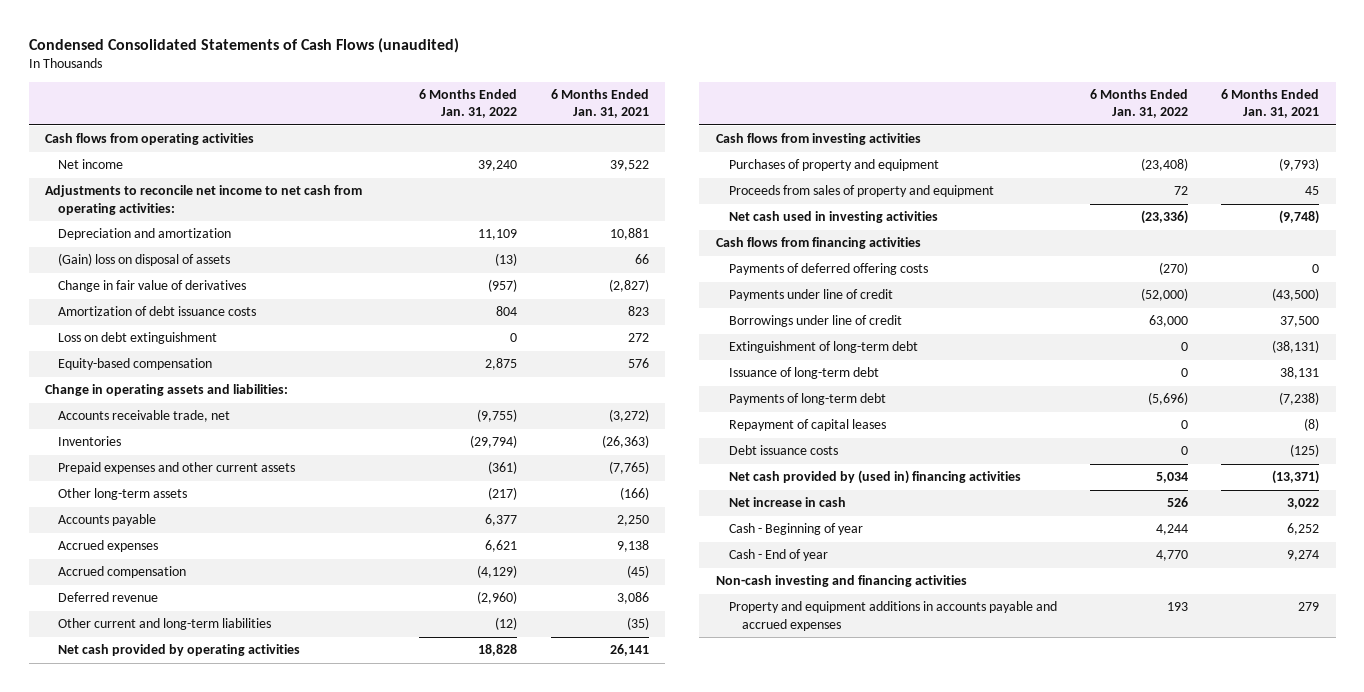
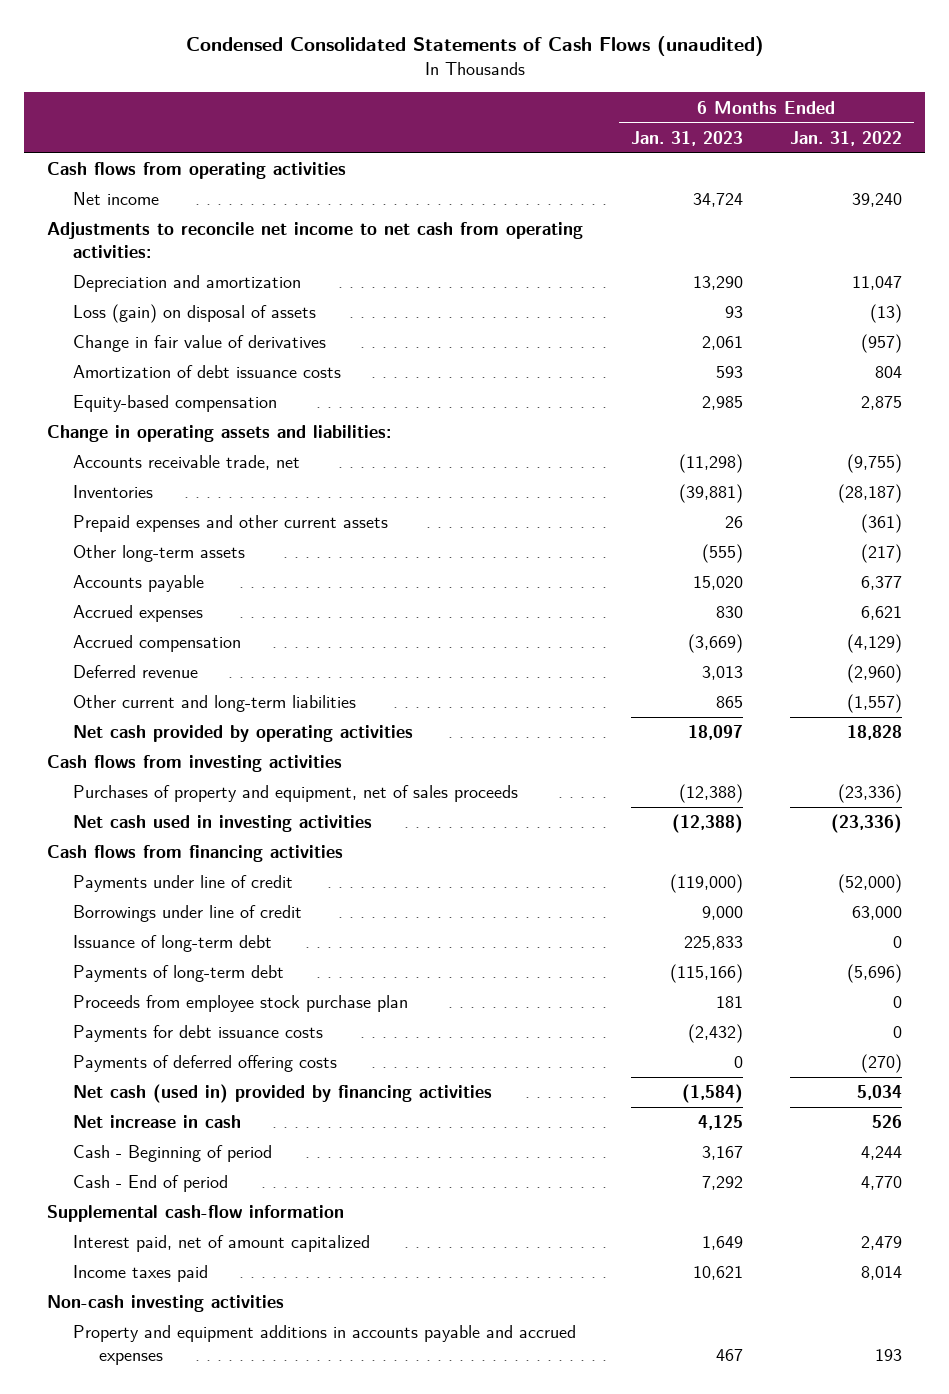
[550,88,649,119] 6 Months Ended Jan. 31, 2021 -> none
none -> [630,130,743,146] Jan. 31, 2023
[478,229,518,241] 11,109 -> [851,276,902,291] 11,047
[58,253,231,267] (Gain) loss on disposal of assets -> [73,304,317,324] Loss (gain) on disposal of assets
[58,332,218,345] Loss on debt extinguishment -> none
[470,435,518,449] (29,794) -> [837,484,902,504] (28,187)
[495,617,518,631] (12) -> [846,694,902,714] (1,557)
[728,185,994,198] Proceeds from sales of property and equipment -> none
[728,159,939,172] Purchases of property and equipment -> [73,785,519,803] Purchases of property and equipment, net of sales proceeds
[1140,158,1188,172] (23,408) -> [837,784,902,804] (23,336)
[728,341,918,354] Extinguishment of long-term debt -> none
[728,419,886,432] Repayment of capital leases -> none
none -> [73,995,409,1013] Proceeds from employee stock purchase plan
[728,445,838,456] Debt issuance costs -> [73,1025,324,1043] Payments for debt issuance costs
[728,263,928,276] Payments of deferred offering costs -> [73,1055,338,1073] Payments of deferred offering costs
[728,470,1021,485] Net cash provided by (used in) financing activities -> [73,1084,493,1104] Net cash (used in) provided by financing activities
[728,523,863,536] Cash - Beginning of year -> [73,1145,273,1163] Cash - Beginning of period
[728,549,828,562] Cash - End of year -> [73,1175,229,1193] Cash - End of period
none -> [47,1205,345,1223] Supplemental cash-flow information
none -> [73,1235,371,1253] Interest paid, net of amount capitalized
none -> [73,1265,209,1283] Income taxes paid
[715,575,967,588] Non-cash investing and financing activities -> [47,1295,285,1313] Non-cash investing activities

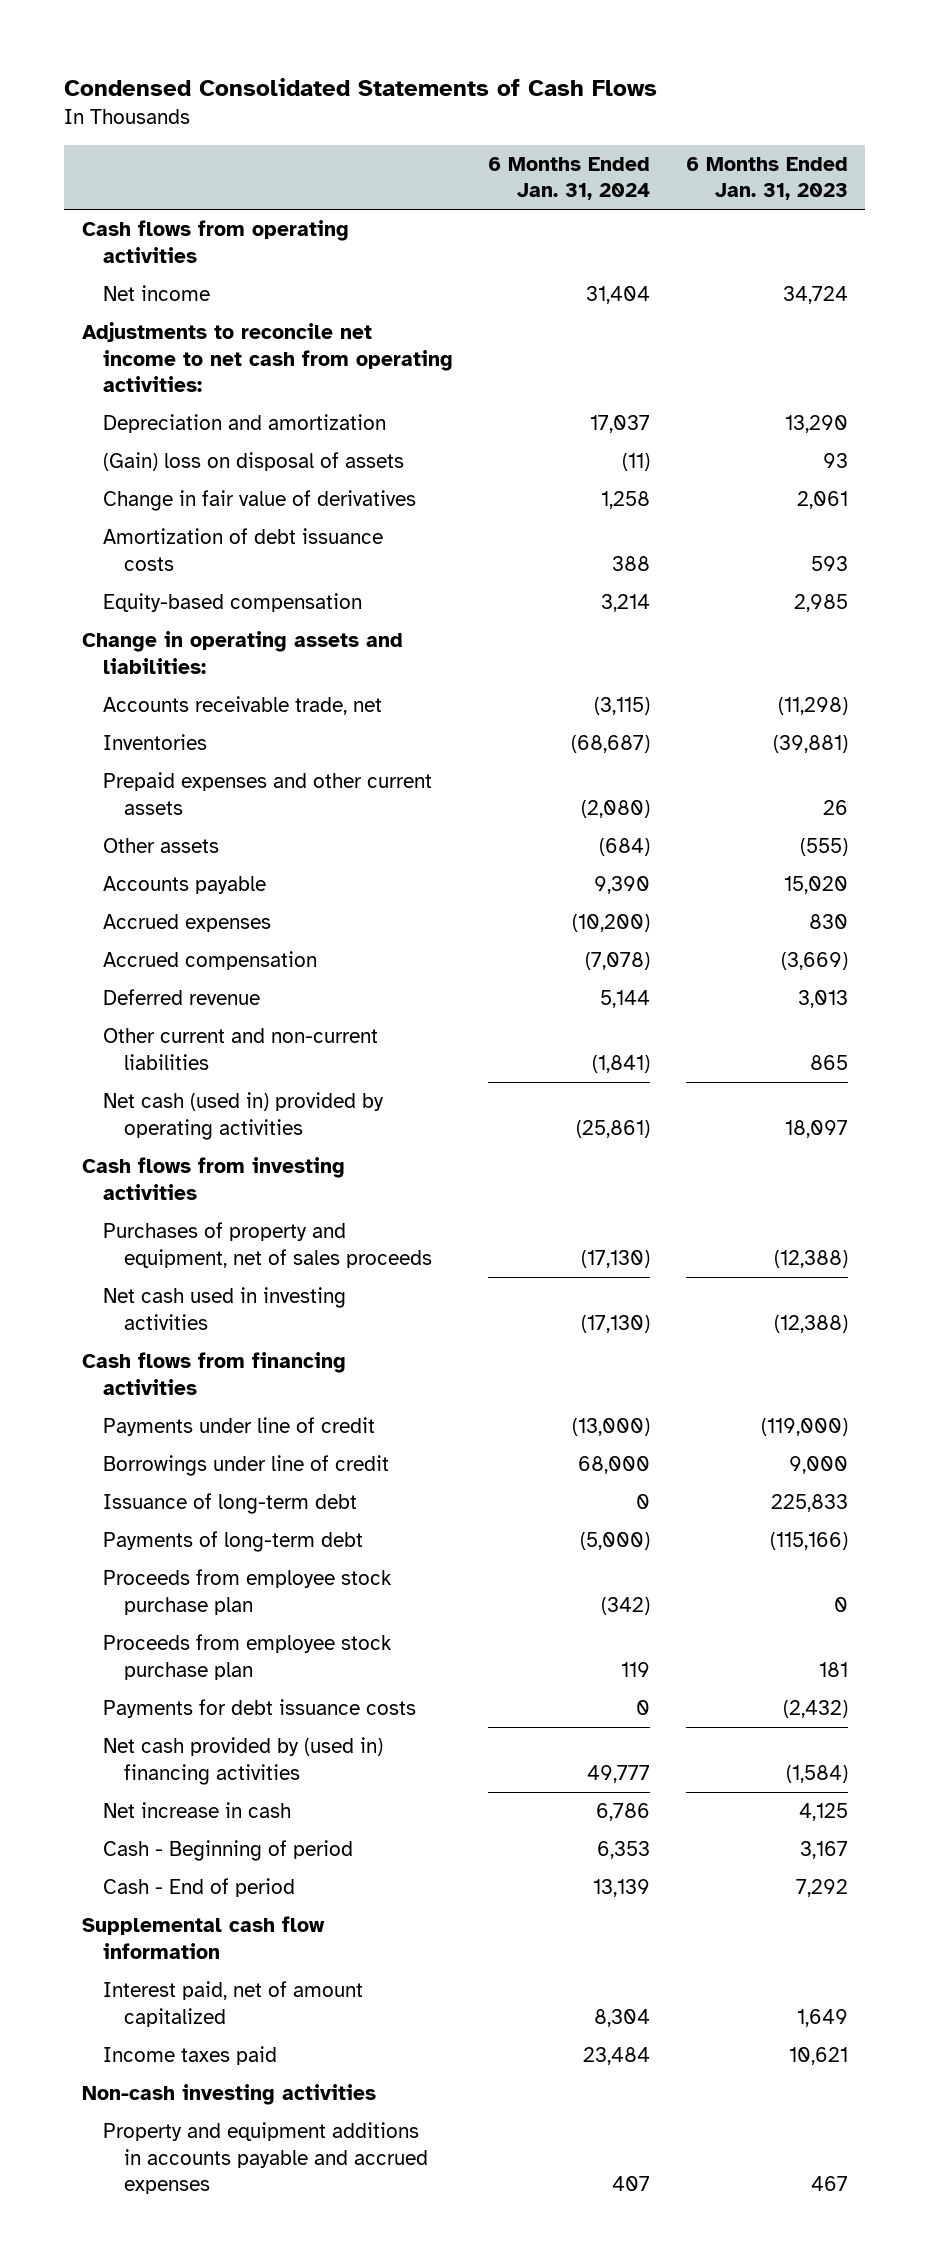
[185,36,764,57] Condensed Consolidated Statements of Cash Flows (unaudited) -> [64,78,658,97] Condensed Consolidated Statements of Cash Flows
[789,130,902,146] Jan. 31, 2022 -> none
none -> [488,156,651,201] 6 Months Ended Jan. 31, 2024
[73,304,317,324] Loss (gain) on disposal of assets -> [102,452,404,472] (Gain) loss on disposal of assets
[73,545,246,563] Other long-term assets -> [102,838,219,854] Other assets
[73,695,357,713] Other current and long-term liabilities -> [102,1028,378,1070] Other current and non-current liabilities
[73,725,414,743] Net cash provided by operating activities -> [102,1092,384,1140] Net cash (used in) provided by operating activities
none -> [102,1569,392,1615] Proceeds from employee stock purchase plan
[73,1055,338,1073] Payments of deferred offering costs -> none
[73,1084,493,1104] Net cash (used in) provided by financing activities -> [102,1737,383,1785] Net cash provided by (used in) financing activities
[47,1205,345,1223] Supplemental cash-flow information -> [81,1916,325,1959] Supplemental cash flow information

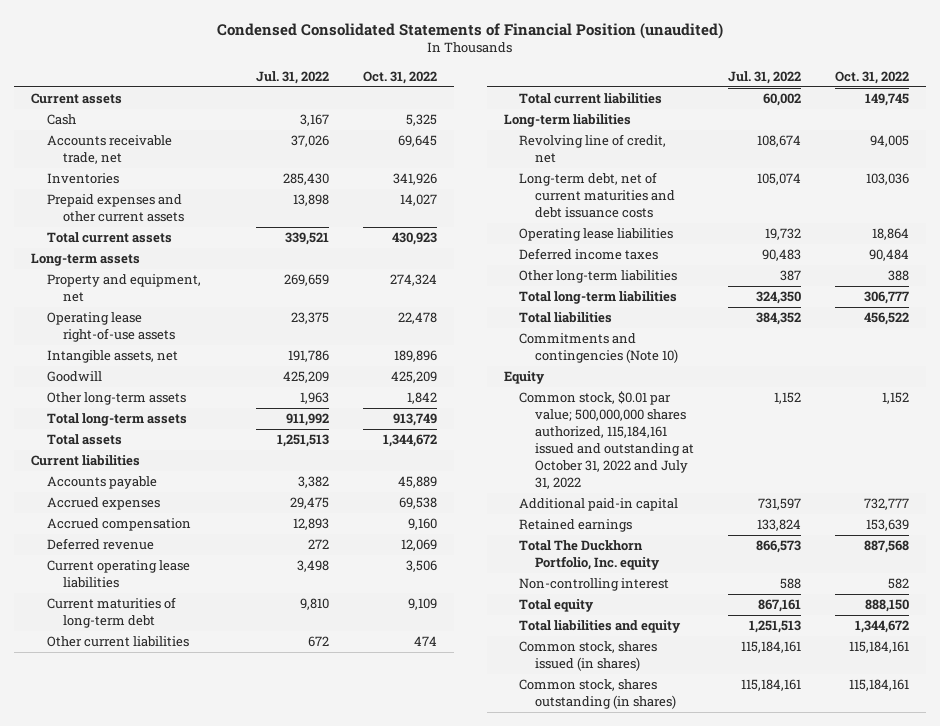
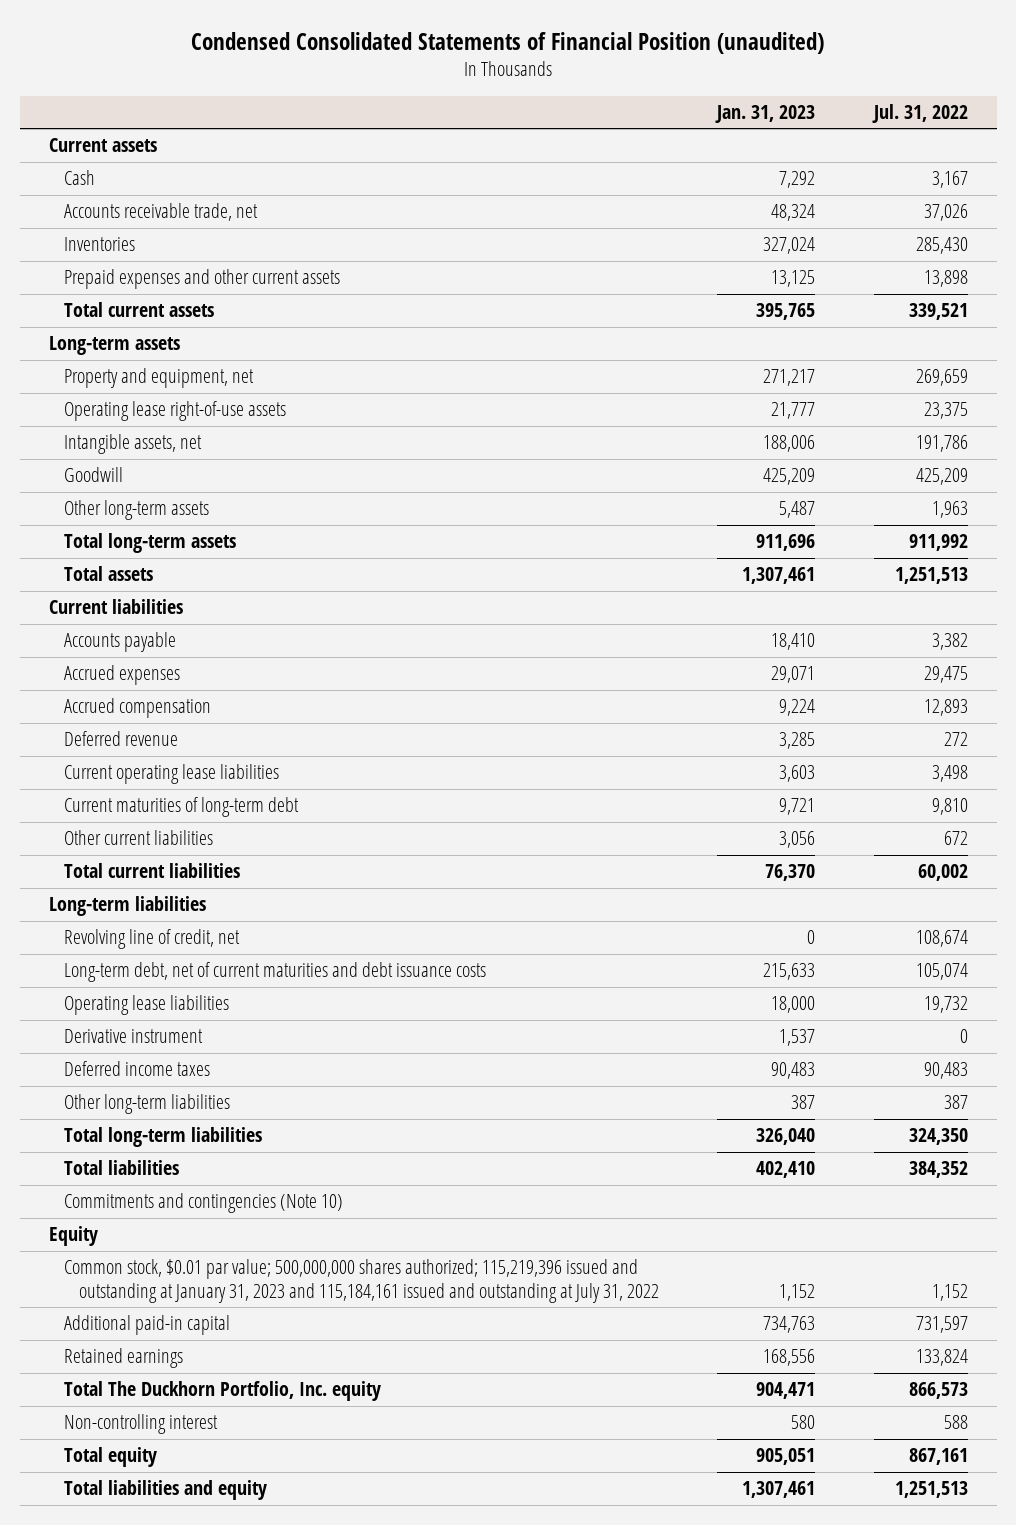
[362,70,437,84] Oct. 31, 2022 -> none
none -> [715,104,816,123] Jan. 31, 2023
none -> [64,1029,204,1044] Derivative instrument
[519,391,695,489] Common stock, $0.01 par value; 500,000,000 shares authorized, 115,184,161 issued and outstanding at October 31, 2022 and July 31, 2022 -> [64,1259,660,1303] Common stock, $0.01 par value; 500,000,000 shares authorized; 115,219,396 issued and outstanding at January 31, 2023 and 115,184,161 issued and outstanding at July 31, 2022
[519,641,658,672] Common stock, shares issued (in shares) -> none
[519,679,677,710] Common stock, shares outstanding (in shares) -> none

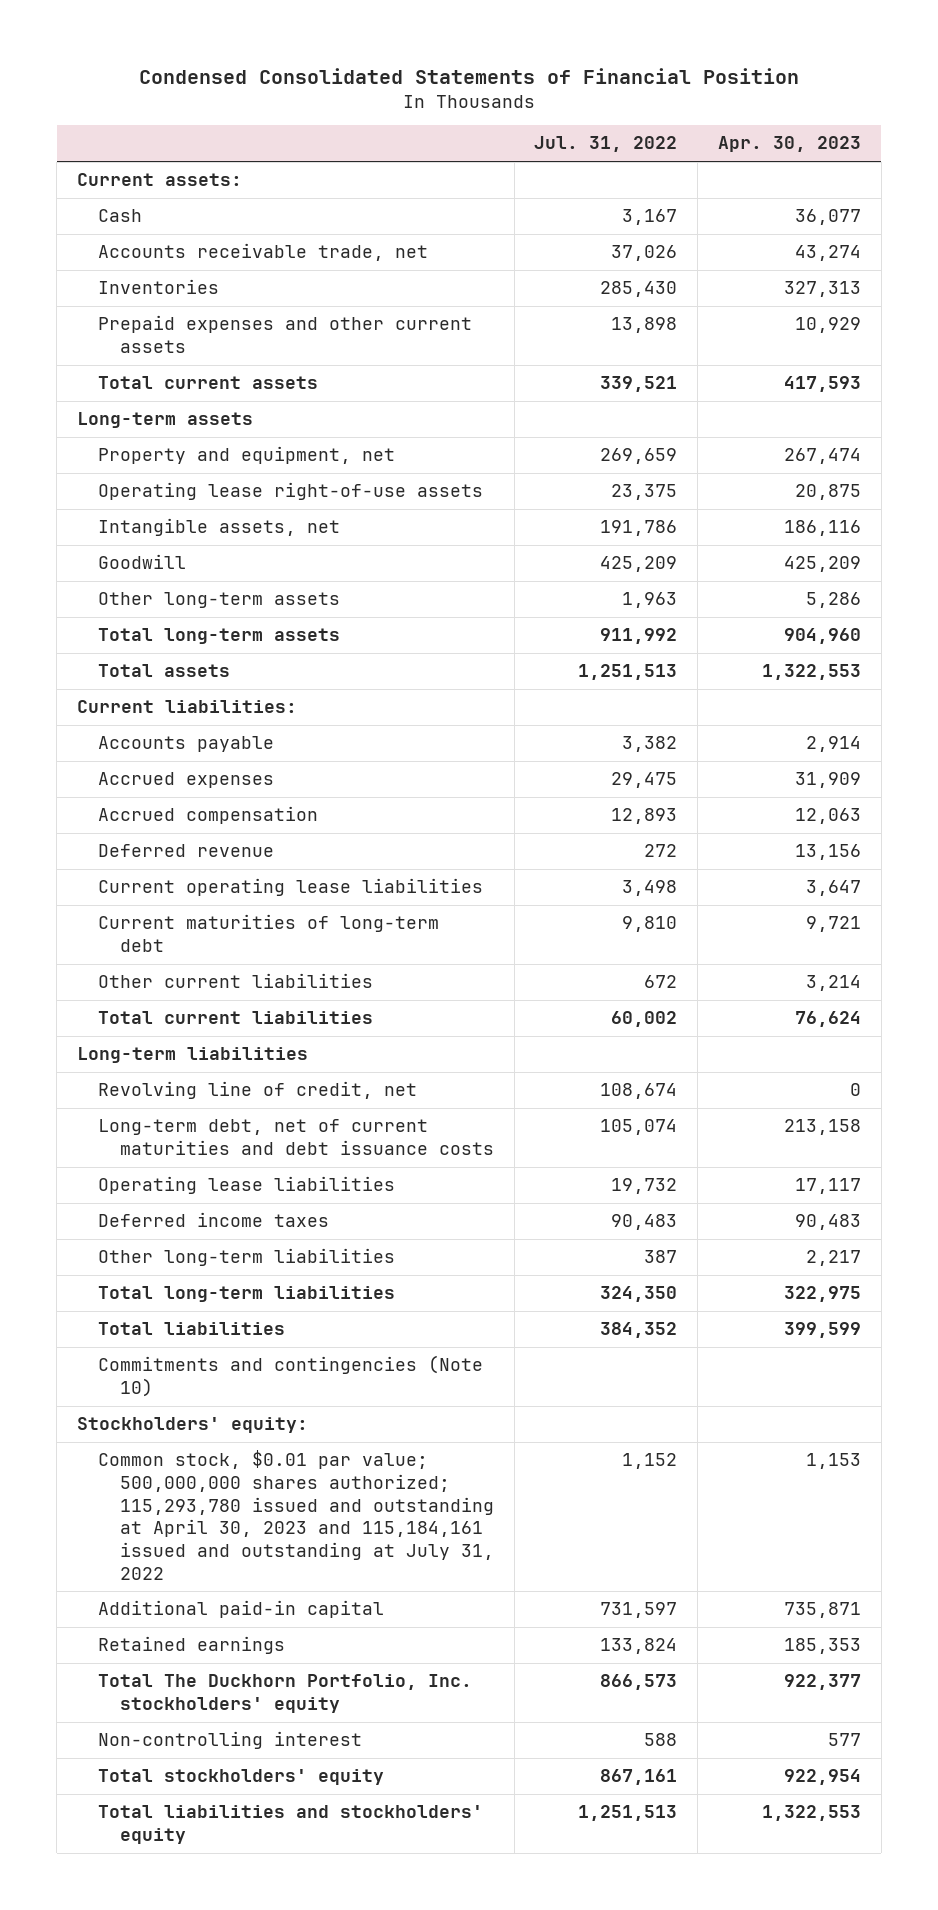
[191,31,825,54] Condensed Consolidated Statements of Financial Position (unaudited) -> [138,67,799,84] Condensed Consolidated Statements of Financial Position
[715,104,816,123] Jan. 31, 2023 -> none
none -> [717,136,861,153] Apr. 30, 2023
[48,138,157,153] Current assets -> [76,173,242,187] Current assets:
[48,599,183,615] Current liabilities -> [76,700,297,714] Current liabilities:
[64,1029,204,1044] Derivative instrument -> none
[48,1226,98,1247] Equity -> [76,1417,308,1434] Stockholders' equity:
[64,1259,660,1303] Common stock, $0.01 par value; 500,000,000 shares authorized; 115,219,396 issued and outstanding at January 31, 2023 and 115,184,161 issued and outstanding at July 31, 2022 -> [98,1450,494,1580] Common stock, $0.01 par value; 500,000,000 shares authorized; 115,293,780 issued and outstanding at April 30, 2023 and 115,184,161 issued and outstanding at July 31, 2022
[64,1381,382,1402] Total The Duckhorn Portfolio, Inc. equity -> [98,1674,473,1714] Total The Duckhorn Portfolio, Inc. stockholders' equity
[64,1447,158,1468] Total equity -> [98,1769,385,1786] Total stockholders' equity
[64,1480,268,1501] Total liabilities and equity -> [98,1805,484,1845] Total liabilities and stockholders' equity

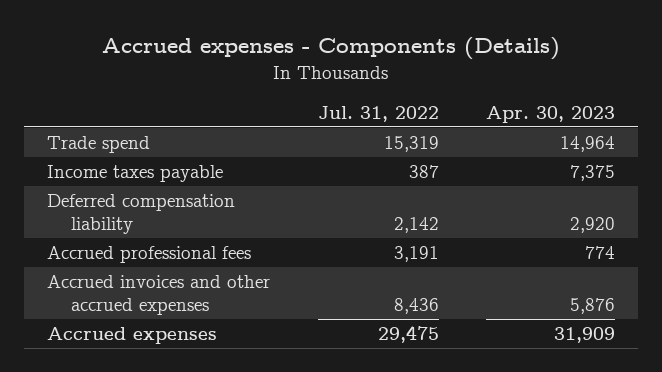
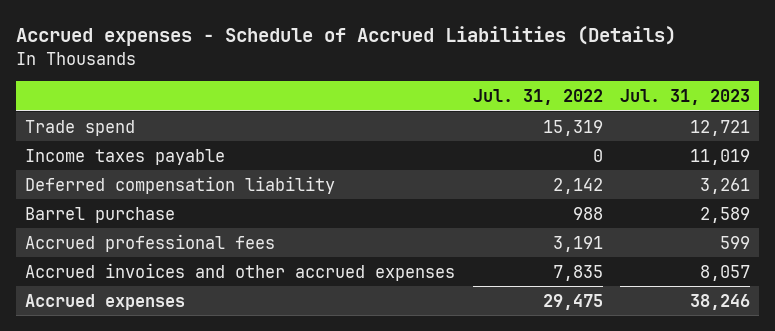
[102,37,561,61] Accrued expenses - Components (Details) -> [16,26,677,47] Accrued expenses - Schedule of Accrued Liabilities (Details)
[485,105,615,123] Apr. 30, 2023 -> none
none -> [620,89,751,106] Jul. 31, 2023
[408,165,439,179] 387 -> [592,148,603,162] 0
none -> [25,206,176,223] Barrel purchase
[393,297,439,314] 8,436 -> [552,264,603,281] 7,835

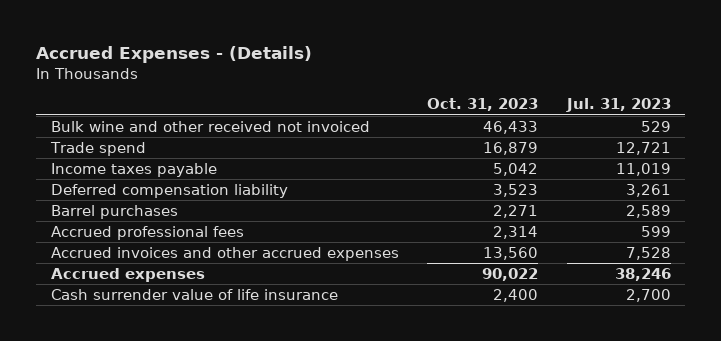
[16,26,677,47] Accrued expenses - Schedule of Accrued Liabilities (Details) -> [36,45,313,63] Accrued Expenses - (Details)
[472,89,603,106] Jul. 31, 2022 -> none
none -> [427,98,539,112] Oct. 31, 2023
none -> [50,121,370,133] Bulk wine and other received not invoiced
[25,206,176,223] Barrel purchase -> [50,205,178,220] Barrel purchases
[700,264,751,281] 8,057 -> [625,247,671,261] 7,528
none -> [50,289,338,301] Cash surrender value of life insurance

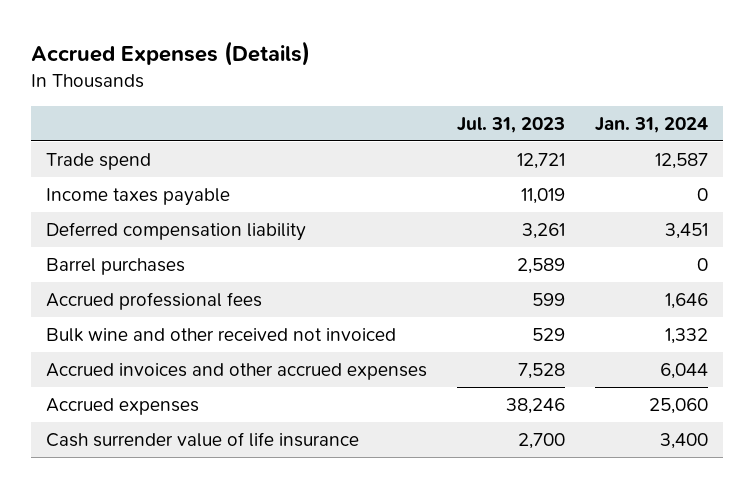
[36,45,313,63] Accrued Expenses - (Details) -> [31,41,311,67] Accrued Expenses (Details)
[427,98,539,112] Oct. 31, 2023 -> none
none -> [594,116,708,133] Jan. 31, 2024
[50,121,370,133] Bulk wine and other received not invoiced -> [46,327,397,342] Bulk wine and other received not invoiced

